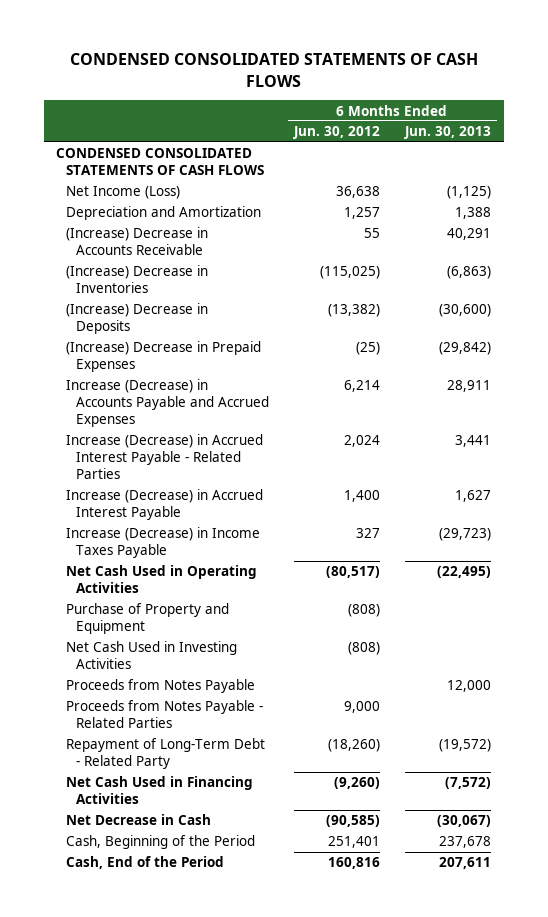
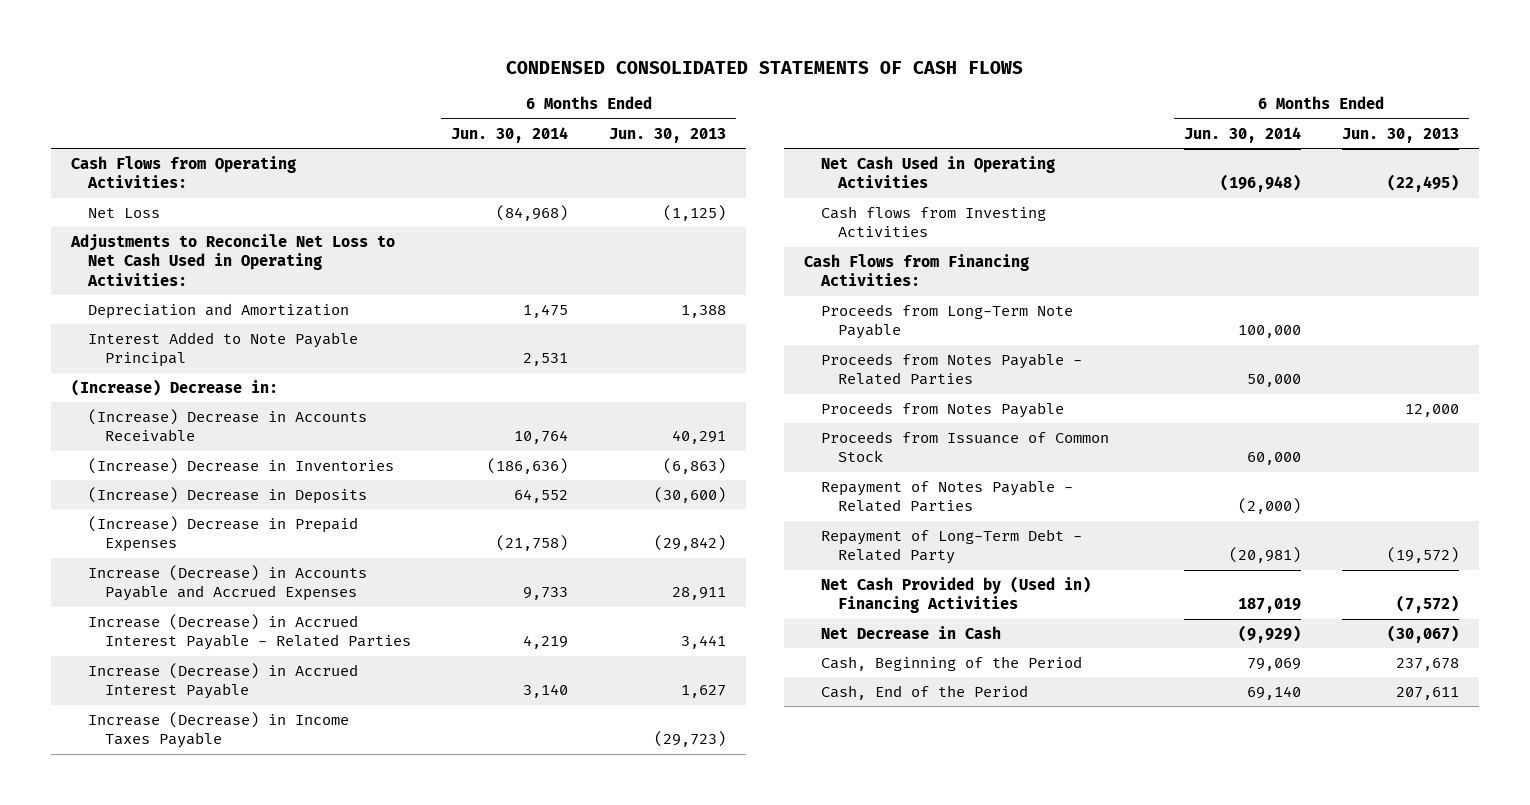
[292,126,380,140] Jun. 30, 2012 -> none
none -> [451,126,569,143] Jun. 30, 2014
[56,148,265,176] CONDENSED CONSOLIDATED STATEMENTS OF CASH FLOWS -> none
none -> [71,155,297,189] Cash Flows from Operating Activities:
[66,186,181,200] Net Income (Loss) -> [88,207,161,218] Net Loss
none -> [70,233,396,286] Adjustments to Reconcile Net Loss to Net Cash Used in Operating Activities:
none -> [88,331,359,368] Interest Added to Note Payable Principal
none -> [71,378,279,396] (Increase) Decrease in:
[66,603,230,635] Purchase of Property and Equipment -> none
[66,641,238,670] Net Cash Used in Investing Activities -> [820,205,1046,238] Cash flows from Investing Activities
none -> [803,253,1029,287] Cash Flows from Financing Activities:
none -> [820,303,1073,340] Proceeds from Long-Term Note Payable
[66,679,256,694] Proceeds from Notes Payable -> [820,401,1064,418] Proceeds from Notes Payable
none -> [820,430,1109,463] Proceeds from Issuance of Common Stock
none -> [820,479,1073,513] Repayment of Notes Payable - Related Parties
[66,776,254,805] Net Cash Used in Financing Activities -> [820,575,1091,614] Net Cash Provided by (Used in) Financing Activities

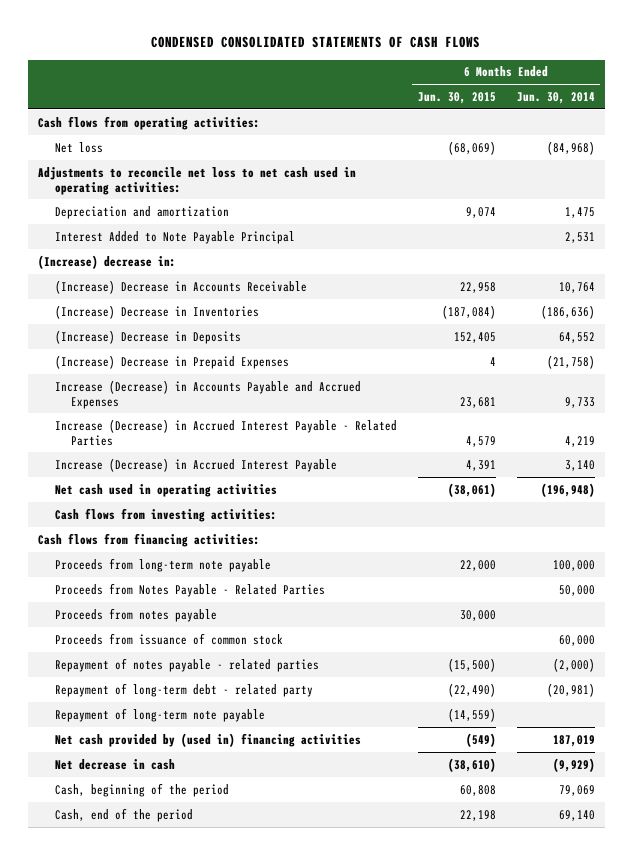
[608,127,726,143] Jun. 30, 2013 -> none
none -> [417,91,496,104] Jun. 30, 2015
[71,155,297,189] Cash Flows from Operating Activities: -> [38,115,261,130] Cash flows from operating activities:
[88,207,161,218] Net Loss -> [54,141,103,153] Net loss
[70,233,396,286] Adjustments to Reconcile Net Loss to Net Cash Used in Operating Activities: -> [38,166,357,195] Adjustments to reconcile net loss to net cash used in operating activities:
[88,302,350,319] Depreciation and Amortization -> [54,205,229,219] Depreciation and amortization
[71,378,279,396] (Increase) Decrease in: -> [38,254,177,269] (Increase) decrease in:
[88,711,350,749] Increase (Decrease) in Income Taxes Payable -> none
[820,155,1055,189] Net Cash Used in Operating Activities -> [54,483,277,497] Net cash used in operating activities
[820,205,1046,238] Cash flows from Investing Activities -> [54,507,277,522] Cash flows from investing activities:
[803,253,1029,287] Cash Flows from Financing Activities: -> [38,532,261,547] Cash flows from financing activities:
[820,303,1073,340] Proceeds from Long-Term Note Payable -> [54,557,271,572] Proceeds from long-term note payable
[820,401,1064,418] Proceeds from Notes Payable -> [54,607,217,622] Proceeds from notes payable
[820,430,1109,463] Proceeds from Issuance of Common Stock -> [54,632,283,645] Proceeds from issuance of common stock
[820,479,1073,513] Repayment of Notes Payable - Related Parties -> [54,657,319,672] Repayment of notes payable - related parties
[820,528,1082,565] Repayment of Long-Term Debt - Related Party -> [54,682,313,697] Repayment of long-term debt - related party
none -> [54,707,265,722] Repayment of long-term note payable
[820,575,1091,614] Net Cash Provided by (Used in) Financing Activities -> [54,732,361,747] Net cash provided by (used in) financing activities
[820,625,1001,639] Net Decrease in Cash -> [54,758,175,770] Net decrease in cash
[820,655,1082,671] Cash, Beginning of the Period -> [54,782,229,797] Cash, beginning of the period
[820,684,1028,700] Cash, End of the Period -> [54,807,193,822] Cash, end of the period

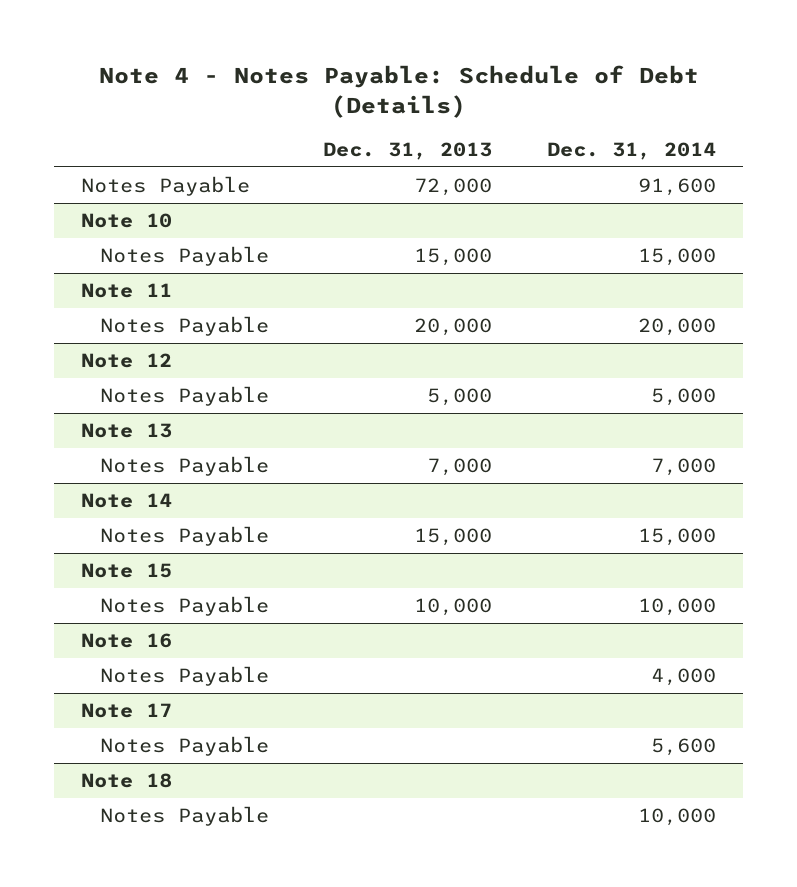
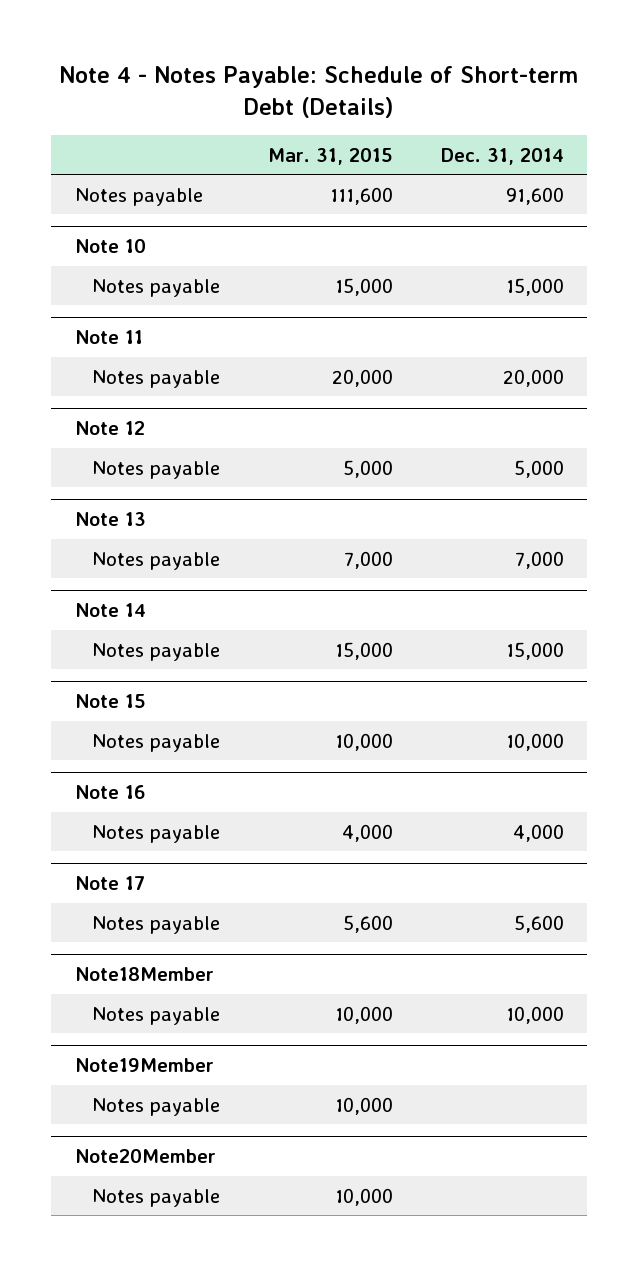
[98,65,699,118] Note 4 - Notes Payable: Schedule of Debt (Details) -> [59,65,579,118] Note 4 - Notes Payable: Schedule of Short-term Debt (Details)
[323,141,493,160] Dec. 31, 2013 -> none
none -> [267,147,393,165] Mar. 31, 2015
[81,176,251,197] Notes Payable -> [74,187,203,206] Notes payable
[99,246,269,267] Notes Payable -> [91,278,220,297] Notes payable
[99,316,269,337] Notes Payable -> [91,369,220,388] Notes payable
[99,386,269,407] Notes Payable -> [91,460,220,479] Notes payable
[99,456,269,477] Notes Payable -> [91,551,220,570] Notes payable
[99,526,269,547] Notes Payable -> [91,642,220,661] Notes payable
[99,596,269,617] Notes Payable -> [91,733,220,752] Notes payable
[99,666,269,687] Notes Payable -> [91,824,220,843] Notes payable
[99,736,269,757] Notes Payable -> [91,915,220,934] Notes payable
[81,773,173,789] Note 18 -> [74,966,214,981] Note18Member
[99,806,269,827] Notes Payable -> [91,1006,220,1025] Notes payable
none -> [74,1057,214,1072] Note19Member
none -> [91,1097,220,1116] Notes payable
none -> [74,1148,216,1163] Note20Member
none -> [91,1188,220,1207] Notes payable

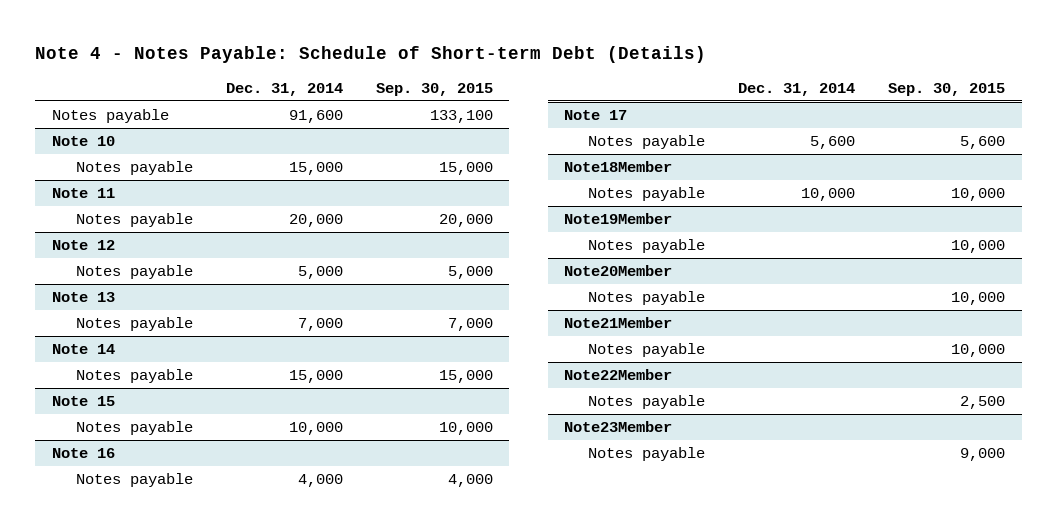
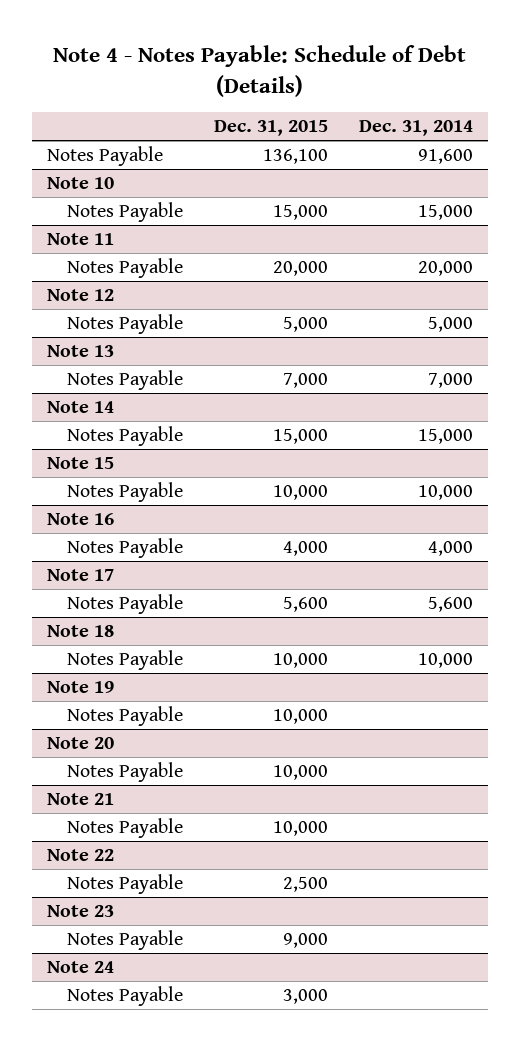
[35,46,707,64] Note 4 - Notes Payable: Schedule of Short-term Debt (Details) -> [53,45,467,97] Note 4 - Notes Payable: Schedule of Debt (Details)
[375,82,493,96] Sep. 30, 2015 -> none
none -> [214,120,329,137] Dec. 31, 2015
[52,109,170,124] Notes payable -> [47,146,164,167] Notes Payable
[75,161,193,176] Notes payable -> [67,202,184,223] Notes Payable
[75,213,193,228] Notes payable -> [67,258,184,279] Notes Payable
[75,265,193,280] Notes payable -> [67,314,184,335] Notes Payable
[75,317,193,332] Notes payable -> [67,370,184,391] Notes Payable
[75,369,193,384] Notes payable -> [67,426,184,447] Notes Payable
[75,421,193,436] Notes payable -> [67,482,184,503] Notes Payable
[75,473,193,488] Notes payable -> [67,538,184,559] Notes Payable
[587,135,705,150] Notes payable -> [67,594,184,615] Notes Payable
[564,161,673,173] Note18Member -> [47,625,115,638] Note 18
[587,187,705,202] Notes payable -> [67,650,184,671] Notes Payable
[564,213,673,225] Note19Member -> [47,681,115,694] Note 19
[587,239,705,254] Notes payable -> [67,706,184,727] Notes Payable
[564,265,673,277] Note20Member -> [47,737,115,750] Note 20
[587,291,705,306] Notes payable -> [67,762,184,783] Notes Payable
[564,317,673,329] Note21Member -> [47,793,115,806] Note 21
[587,343,705,358] Notes payable -> [67,818,184,839] Notes Payable
[564,369,673,381] Note22Member -> [47,849,115,862] Note 22
[587,395,705,410] Notes payable -> [67,874,184,895] Notes Payable
[564,421,673,433] Note23Member -> [47,905,115,918] Note 23
[587,447,705,462] Notes payable -> [67,930,184,951] Notes Payable
none -> [47,961,115,974] Note 24
none -> [67,986,184,1007] Notes Payable

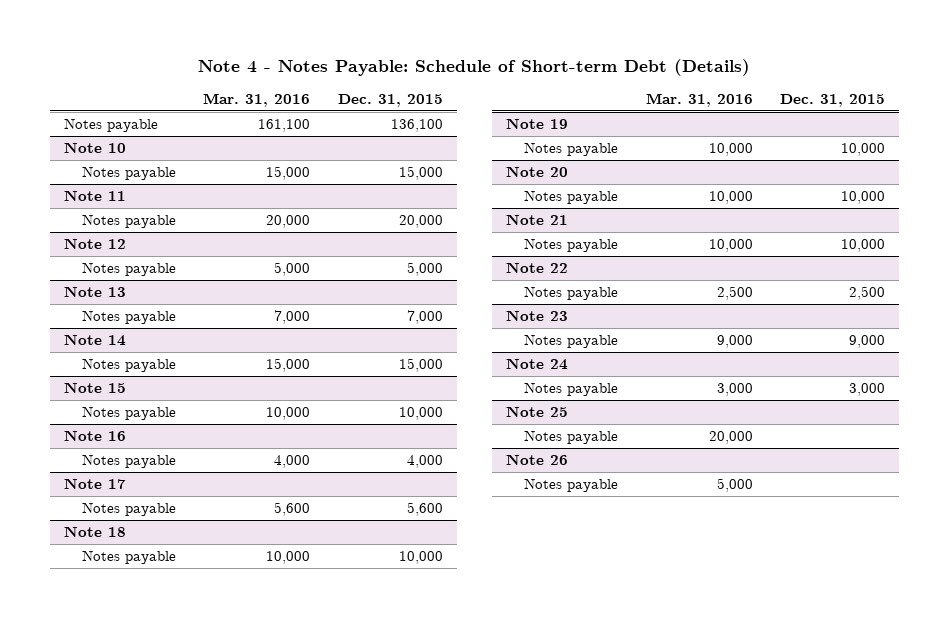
[53,45,467,97] Note 4 - Notes Payable: Schedule of Debt (Details) -> [198,59,751,77] Note 4 - Notes Payable: Schedule of Short-term Debt (Details)
[359,120,474,137] Dec. 31, 2014 -> none
none -> [203,92,311,107] Mar. 31, 2016
[47,146,164,167] Notes Payable -> [63,118,158,133] Notes payable
[67,202,184,223] Notes Payable -> [81,166,176,181] Notes payable
[67,258,184,279] Notes Payable -> [81,214,176,229] Notes payable
[67,314,184,335] Notes Payable -> [81,262,176,277] Notes payable
[67,370,184,391] Notes Payable -> [81,310,176,325] Notes payable
[67,426,184,447] Notes Payable -> [81,358,176,373] Notes payable
[67,482,184,503] Notes Payable -> [81,406,176,421] Notes payable
[67,538,184,559] Notes Payable -> [81,454,176,469] Notes payable
[67,594,184,615] Notes Payable -> [81,502,176,517] Notes payable
[67,650,184,671] Notes Payable -> [81,550,176,565] Notes payable
[67,706,184,727] Notes Payable -> [524,142,619,157] Notes payable
[67,762,184,783] Notes Payable -> [524,190,619,205] Notes payable
[67,818,184,839] Notes Payable -> [524,238,619,253] Notes payable
[67,874,184,895] Notes Payable -> [524,286,619,301] Notes payable
[67,930,184,951] Notes Payable -> [524,334,619,349] Notes payable
[67,986,184,1007] Notes Payable -> [524,382,619,397] Notes payable
none -> [506,406,569,418] Note 25
none -> [524,430,619,445] Notes payable
none -> [506,454,569,466] Note 26
none -> [524,478,619,493] Notes payable

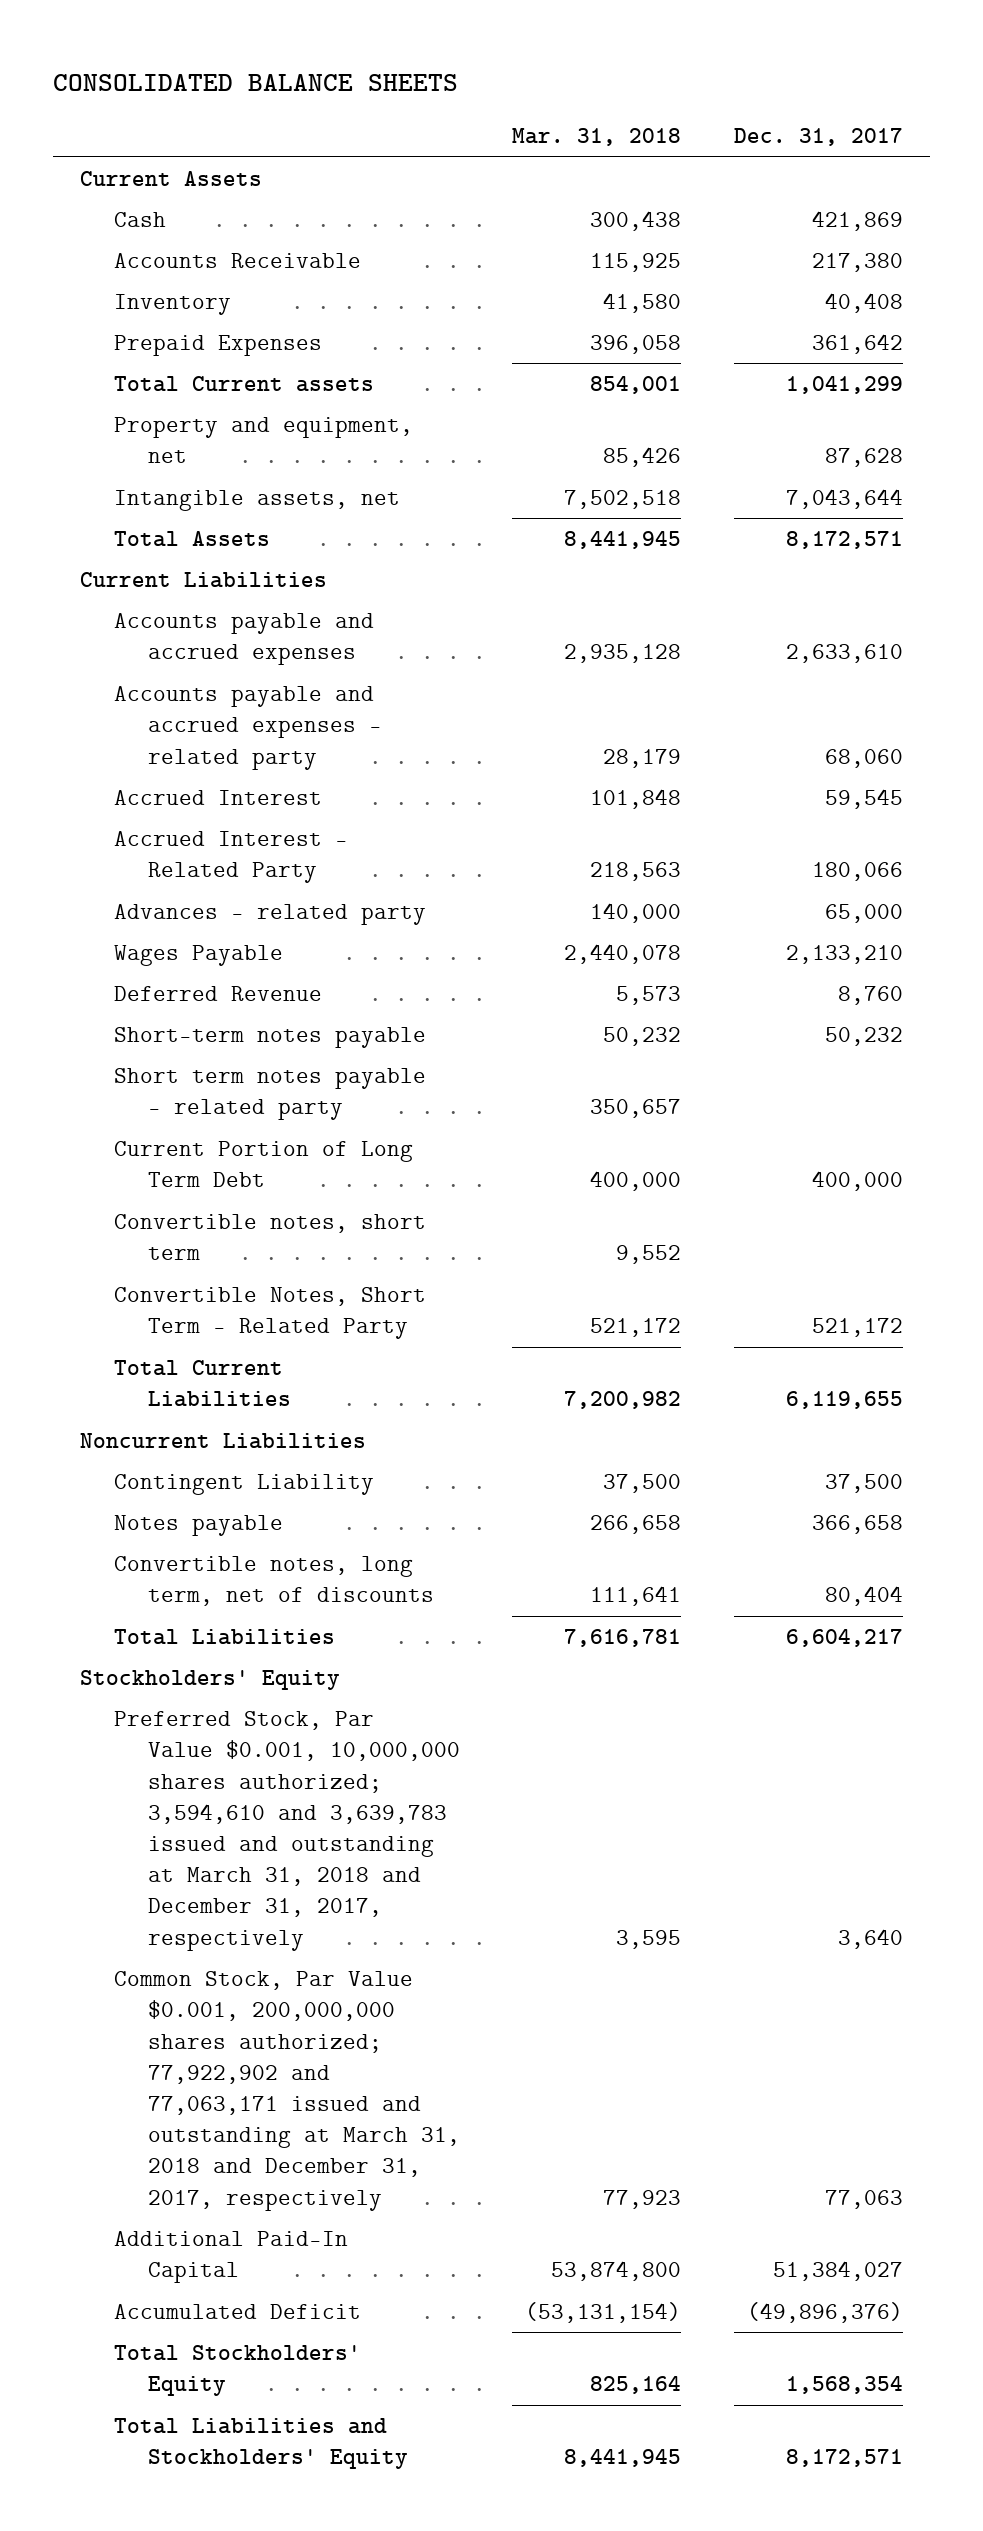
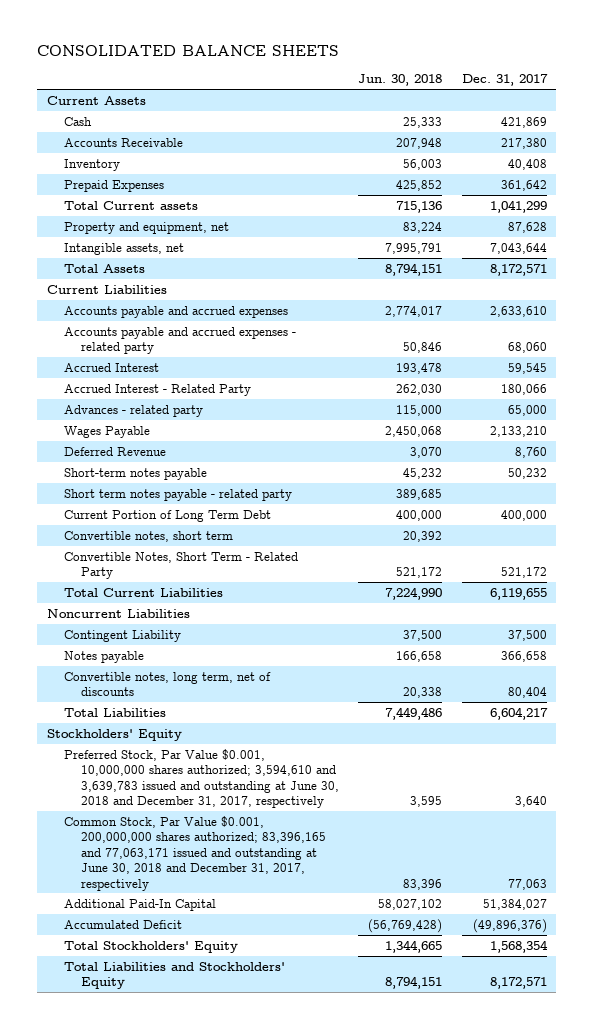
[512,128,682,147] Mar. 31, 2018 -> none
none -> [358,74,443,87] Jun. 30, 2018
[113,1711,460,1951] Preferred Stock, Par Value $0.001, 10,000,000 shares authorized; 3,594,610 and 3,639,783 issued and outstanding at March 31, 2018 and December 31, 2017, respectively -> [63,748,339,809] Preferred Stock, Par Value $0.001, 10,000,000 shares authorized; 3,594,610 and 3,639,783 issued and outstanding at June 30, 2018 and December 31, 2017, respectively
[113,1971,460,2211] Common Stock, Par Value $0.001, 200,000,000 shares authorized; 77,922,902 and 77,063,171 issued and outstanding at March 31, 2018 and December 31, 2017, respectively -> [63,815,326,891] Common Stock, Par Value $0.001, 200,000,000 shares authorized; 83,396,165 and 77,063,171 issued and outstanding at June 30, 2018 and December 31, 2017, respectively

